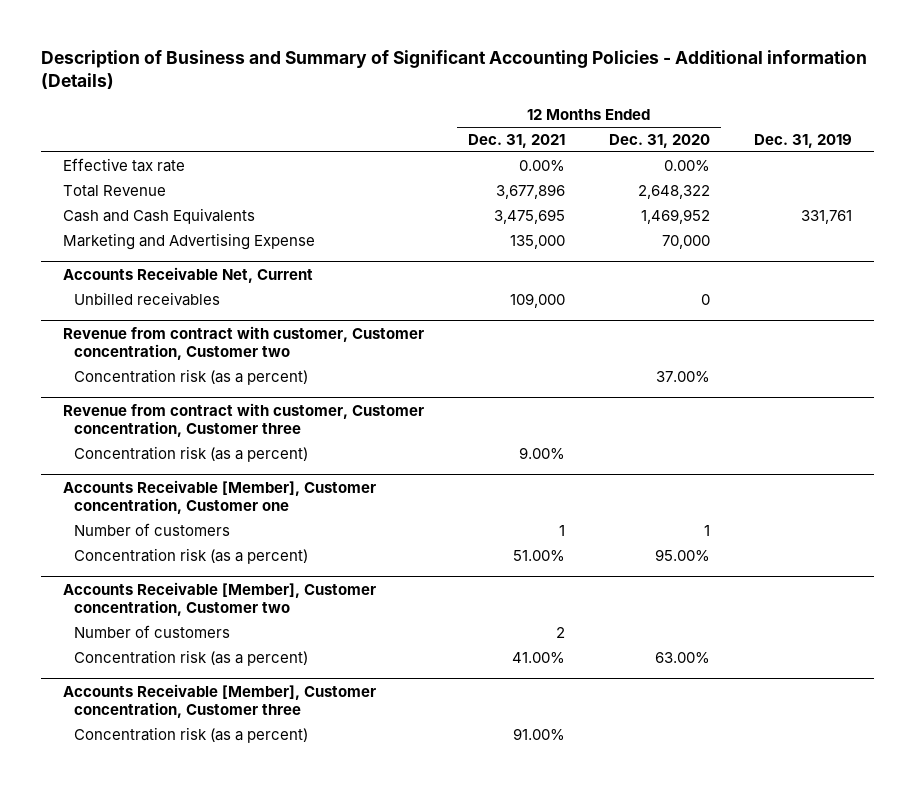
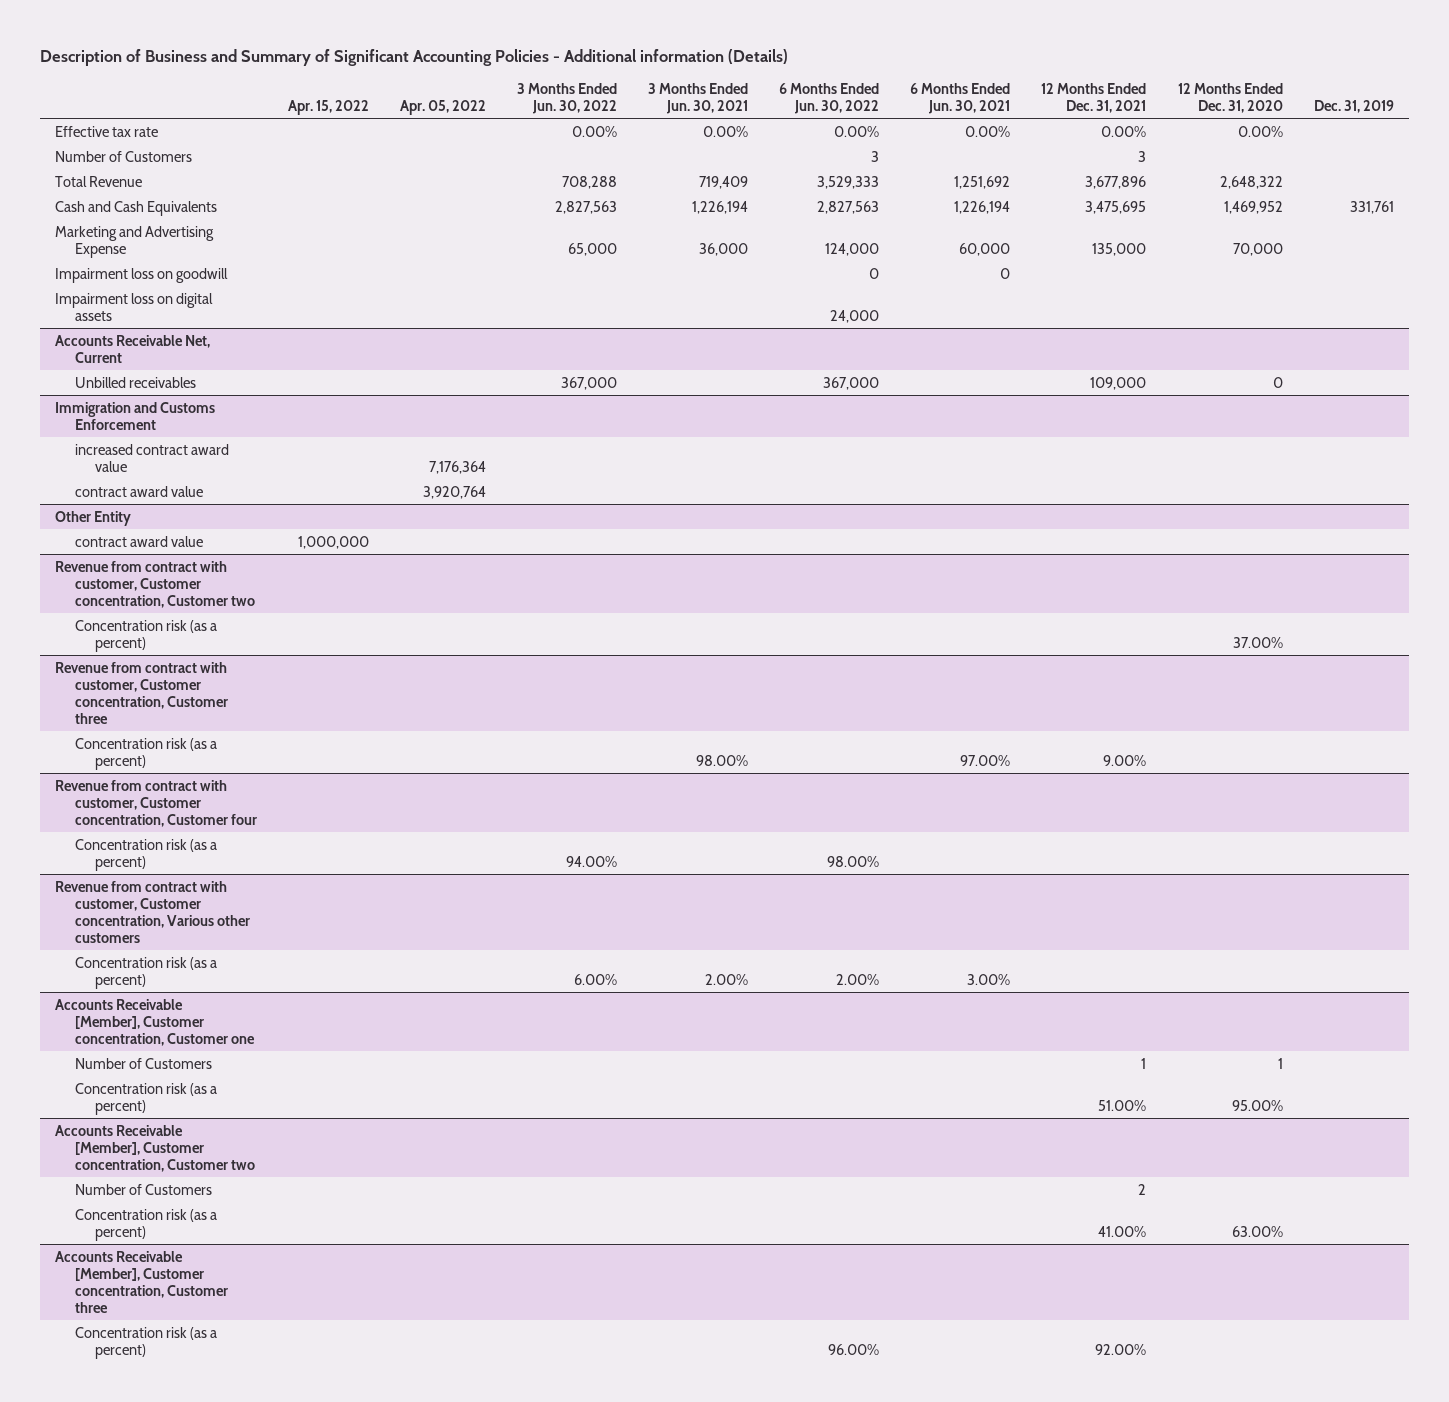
none -> [287,99,369,115] Apr. 15, 2022
none -> [400,99,487,115] Apr. 05, 2022
none -> [517,82,618,114] 3 Months Ended Jun. 30, 2022
none -> [648,82,749,114] 3 Months Ended Jun. 30, 2021
none -> [779,82,880,114] 6 Months Ended Jun. 30, 2022
none -> [910,82,1011,114] 6 Months Ended Jun. 30, 2021
none -> [55,150,193,162] Number of Customers
none -> [55,267,229,283] Impairment loss on goodwill
none -> [55,292,214,321] Impairment loss on digital assets
none -> [55,401,216,430] Immigration and Customs Enforcement
none -> [74,443,229,472] increased contract award value
none -> [74,485,203,497] contract award value
none -> [55,510,132,526] Other Entity
none -> [74,535,203,547] contract award value
none -> [55,779,257,827] Revenue from contract with customer, Customer concentration, Customer four
none -> [74,838,217,871] Concentration risk (as a percent)
none -> [55,880,250,943] Revenue from contract with customer, Customer concentration, Various other customers
none -> [74,956,217,989] Concentration risk (as a percent)
[74,522,231,536] Number of customers -> [74,1057,212,1069] Number of Customers
[74,624,231,638] Number of customers -> [74,1183,212,1195] Number of Customers
[512,727,565,740] 91.00% -> [1095,1343,1147,1355] 92.00%

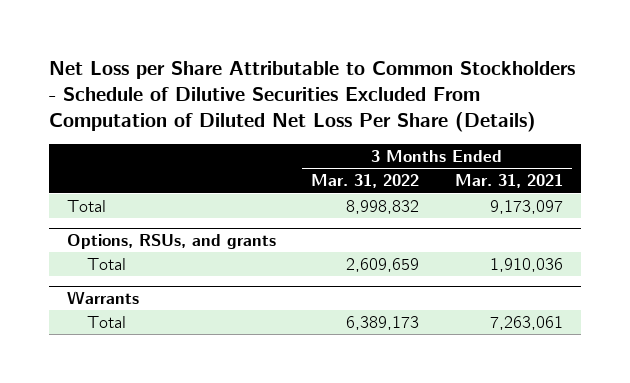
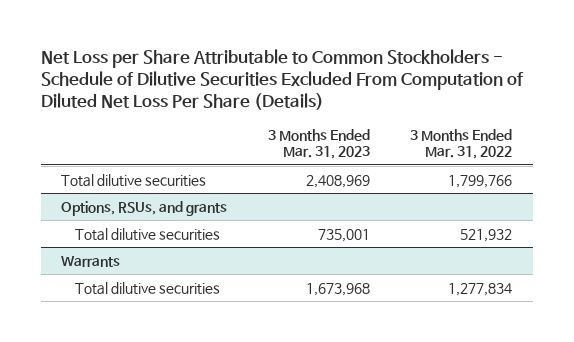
[454,174,563,189] Mar. 31, 2021 -> none
none -> [267,128,370,160] 3 Months Ended Mar. 31, 2023
[66,199,106,212] Total -> [61,173,207,187] Total dilutive securities
[346,199,420,214] 8,998,832 -> [448,174,513,188] 1,799,766
[87,257,127,270] Total -> [74,227,220,241] Total dilutive securities
[346,257,420,272] 2,609,659 -> [460,228,513,242] 521,932
[87,315,127,328] Total -> [74,281,220,295] Total dilutive securities
[346,315,420,330] 6,389,173 -> [448,282,513,296] 1,277,834

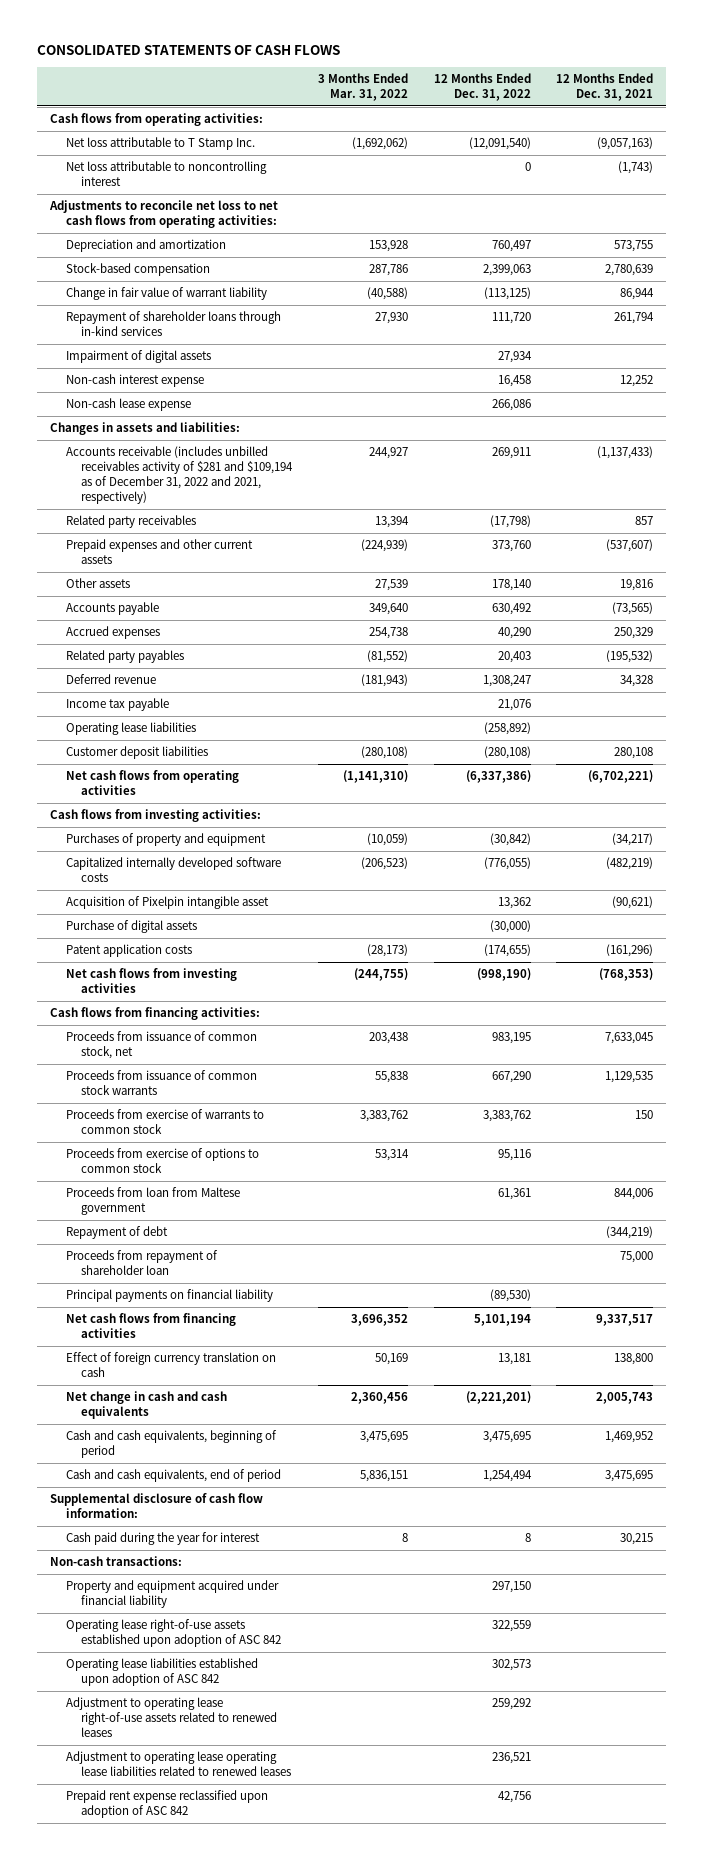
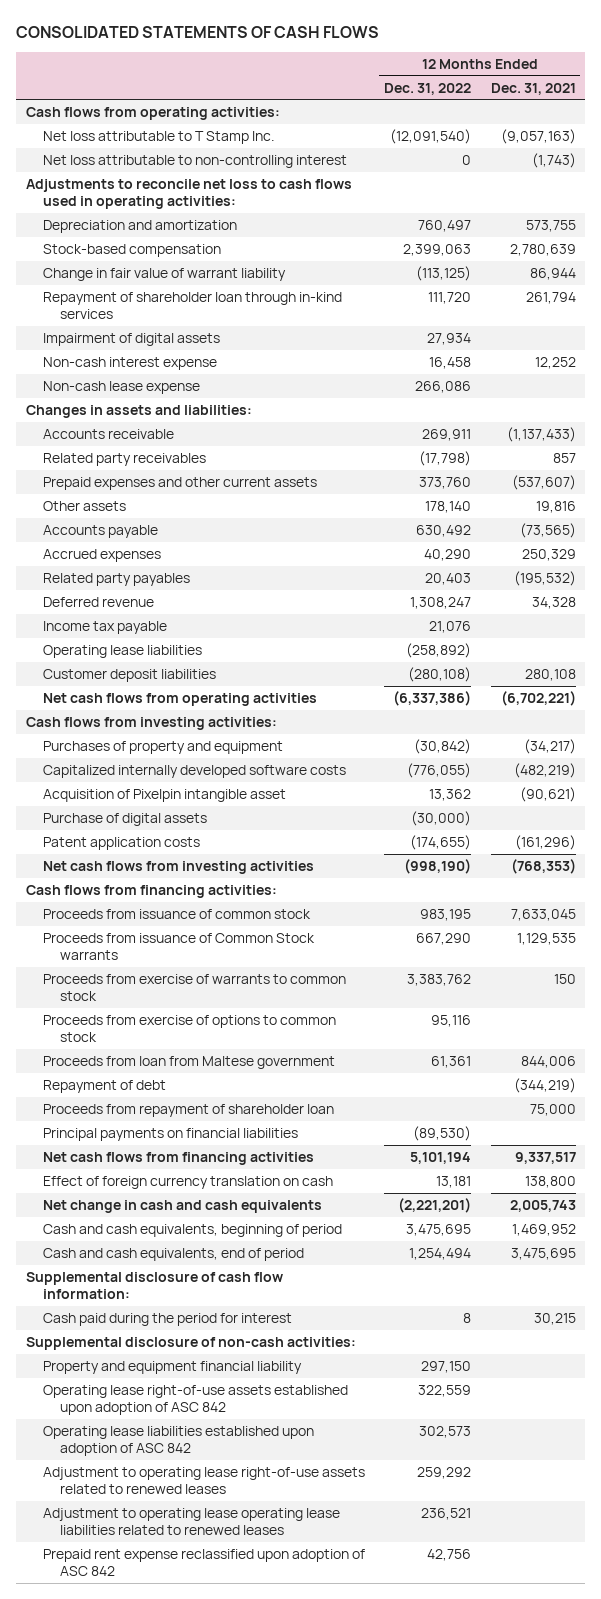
[318,73,409,101] 3 Months Ended Mar. 31, 2022 -> none
[65,161,267,187] Net loss attributable to noncontrolling interest -> [42,155,347,169] Net loss attributable to non-controlling interest
[49,200,279,229] Adjustments to reconcile net loss to net cash flows from operating activities: -> [25,179,352,210] Adjustments to reconcile net loss to cash flows used in operating activities:
[65,311,281,337] Repayment of shareholder loans through in-kind services -> [42,292,342,320] Repayment of shareholder loan through in-kind services
[65,446,294,504] Accounts receivable (includes unbilled receivables activity of $281 and $109,194 as of December 31, 2022 and 2021, respectively) -> [42,429,174,440] Accounts receivable
[65,1031,257,1060] Proceeds from issuance of common stock, net -> [42,909,311,920] Proceeds from issuance of common stock
[65,1070,257,1096] Proceeds from issuance of common stock warrants -> [42,933,315,961] Proceeds from issuance of Common Stock warrants
[65,1289,273,1303] Principal payments on financial liability -> [42,1128,298,1142] Principal payments on financial liabilities
[65,1532,260,1546] Cash paid during the year for interest -> [42,1313,292,1327] Cash paid during the period for interest
[50,1556,183,1567] Non-cash transactions: -> [25,1337,356,1351] Supplemental disclosure of non-cash activities:
[65,1580,279,1609] Property and equipment acquired under financial liability -> [42,1361,302,1375] Property and equipment financial liability

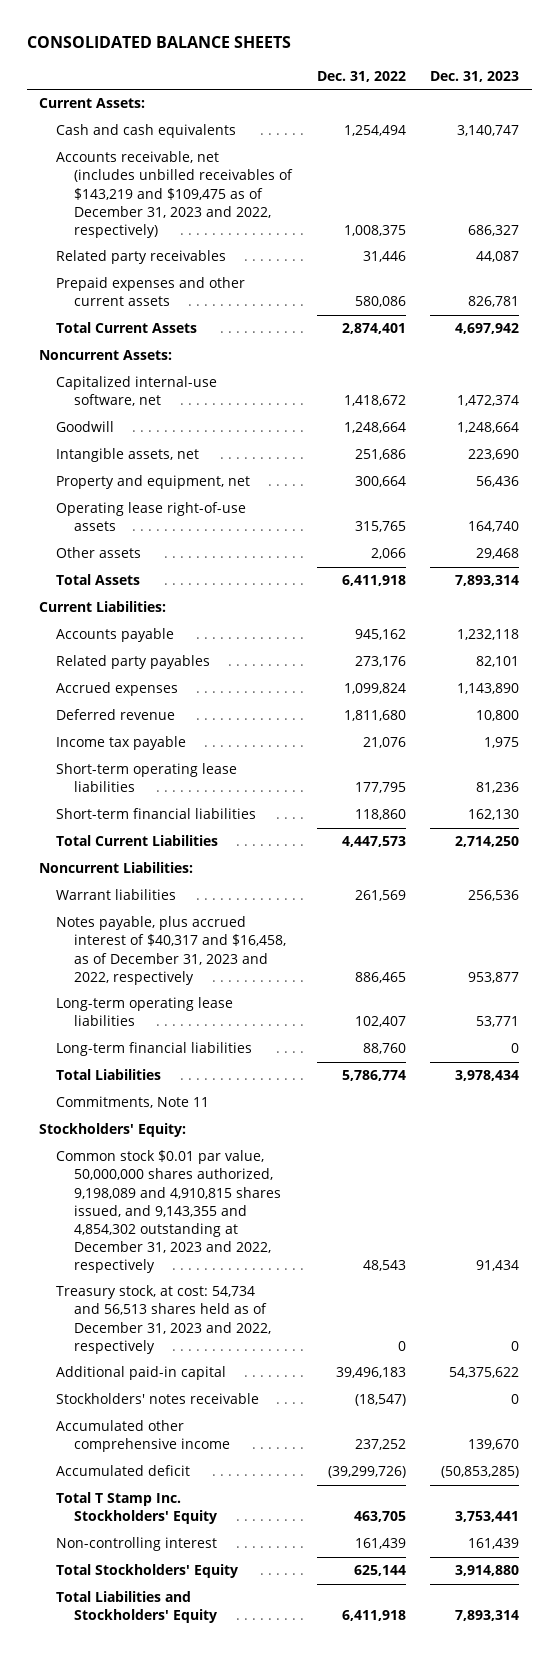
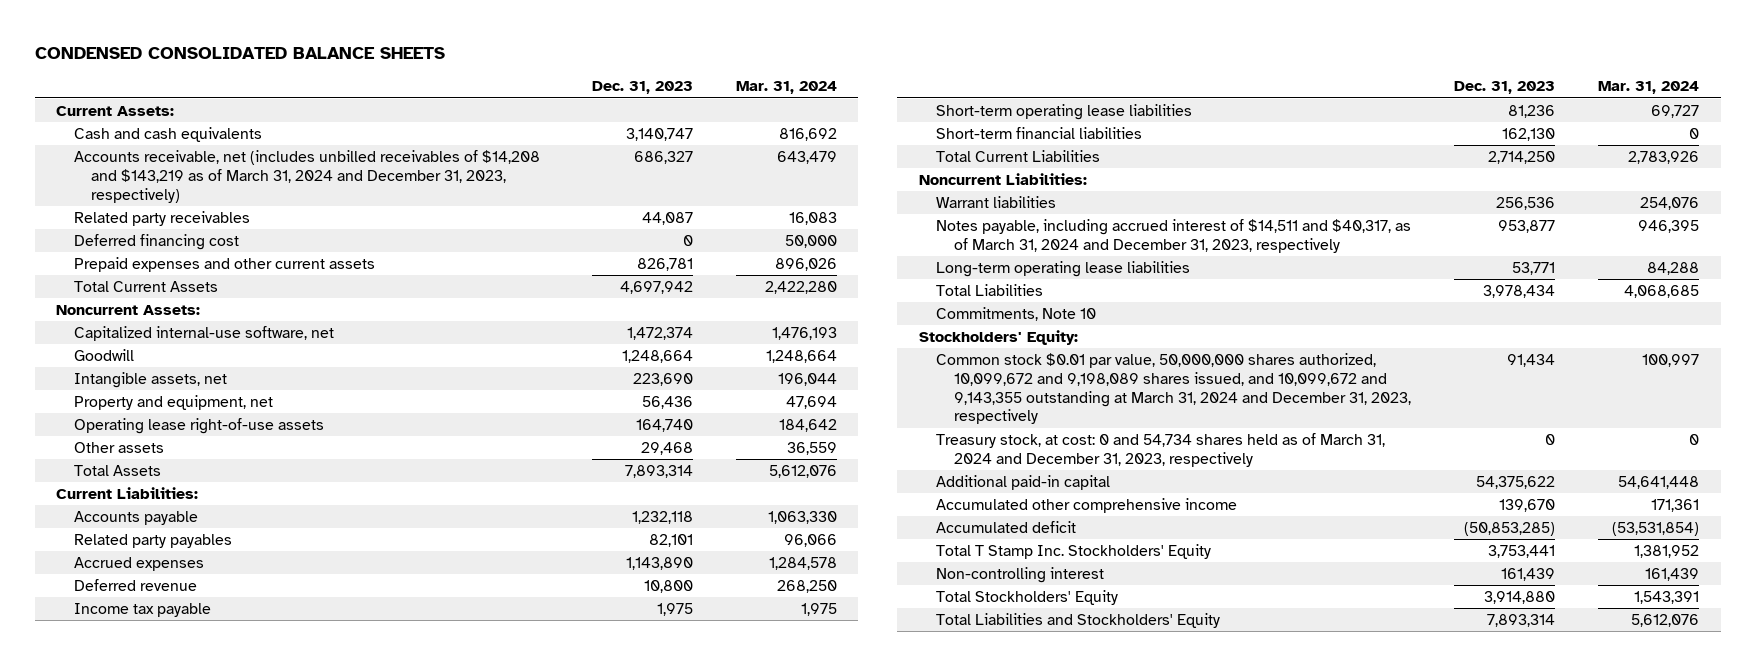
[26,36,291,49] CONSOLIDATED BALANCE SHEETS -> [34,47,445,60] CONDENSED CONSOLIDATED BALANCE SHEETS
[316,70,406,82] Dec. 31, 2022 -> none
none -> [735,81,837,95] Mar. 31, 2024
[56,151,294,238] Accounts receivable, net (includes unbilled receivables of $143,219 and $109,475 as of December 31, 2023 and 2022, respectively) -> [73,149,540,203] Accounts receivable, net (includes unbilled receivables of $14,208 and $143,219 as of March 31, 2024 and December 31, 2023, respectively)
none -> [73,233,239,250] Deferred financing cost
[56,916,287,985] Notes payable, plus accrued interest of $40,317 and $16,458, as of December 31, 2023 and 2022, respectively -> [936,218,1412,253] Notes payable, including accrued interest of $14,511 and $40,317, as of March 31, 2024 and December 31, 2023, respectively
[56,1042,253,1057] Long-term financial liabilities -> none
[56,1096,210,1109] Commitments, Note 11 -> [936,306,1097,321] Commitments, Note 10
[56,1150,282,1273] Common stock $0.01 par value, 50,000,000 shares authorized, 9,198,089 and 4,910,815 shares issued, and 9,143,355 and 4,854,302 outstanding at December 31, 2023 and 2022, respectively -> [936,352,1411,425] Common stock $0.01 par value, 50,000,000 shares authorized, 10,099,672 and 9,198,089 shares issued, and 10,099,672 and 9,143,355 outstanding at March 31, 2024 and December 31, 2023, respectively
[56,1285,272,1354] Treasury stock, at cost: 54,734 and 56,513 shares held as of December 31, 2023 and 2022, respectively -> [936,432,1386,467] Treasury stock, at cost: 0 and 54,734 shares held as of March 31, 2024 and December 31, 2023, respectively
[56,1393,260,1405] Stockholders' notes receivable -> none

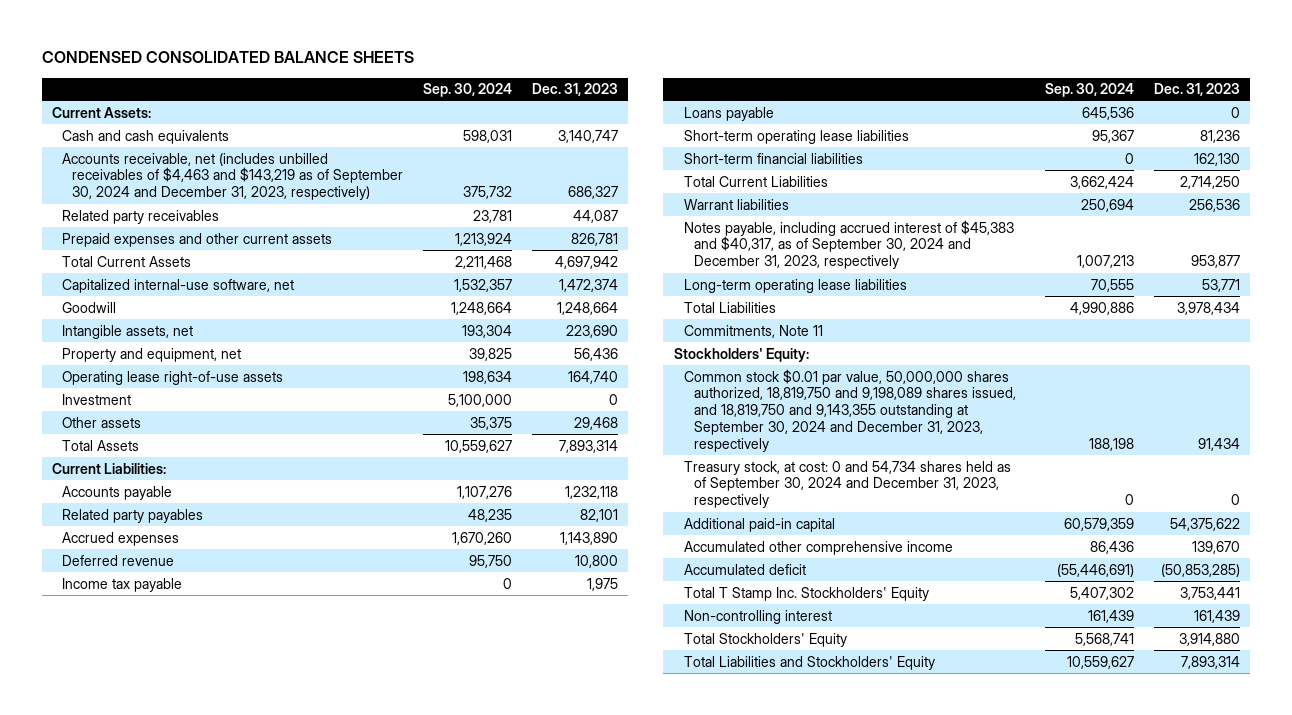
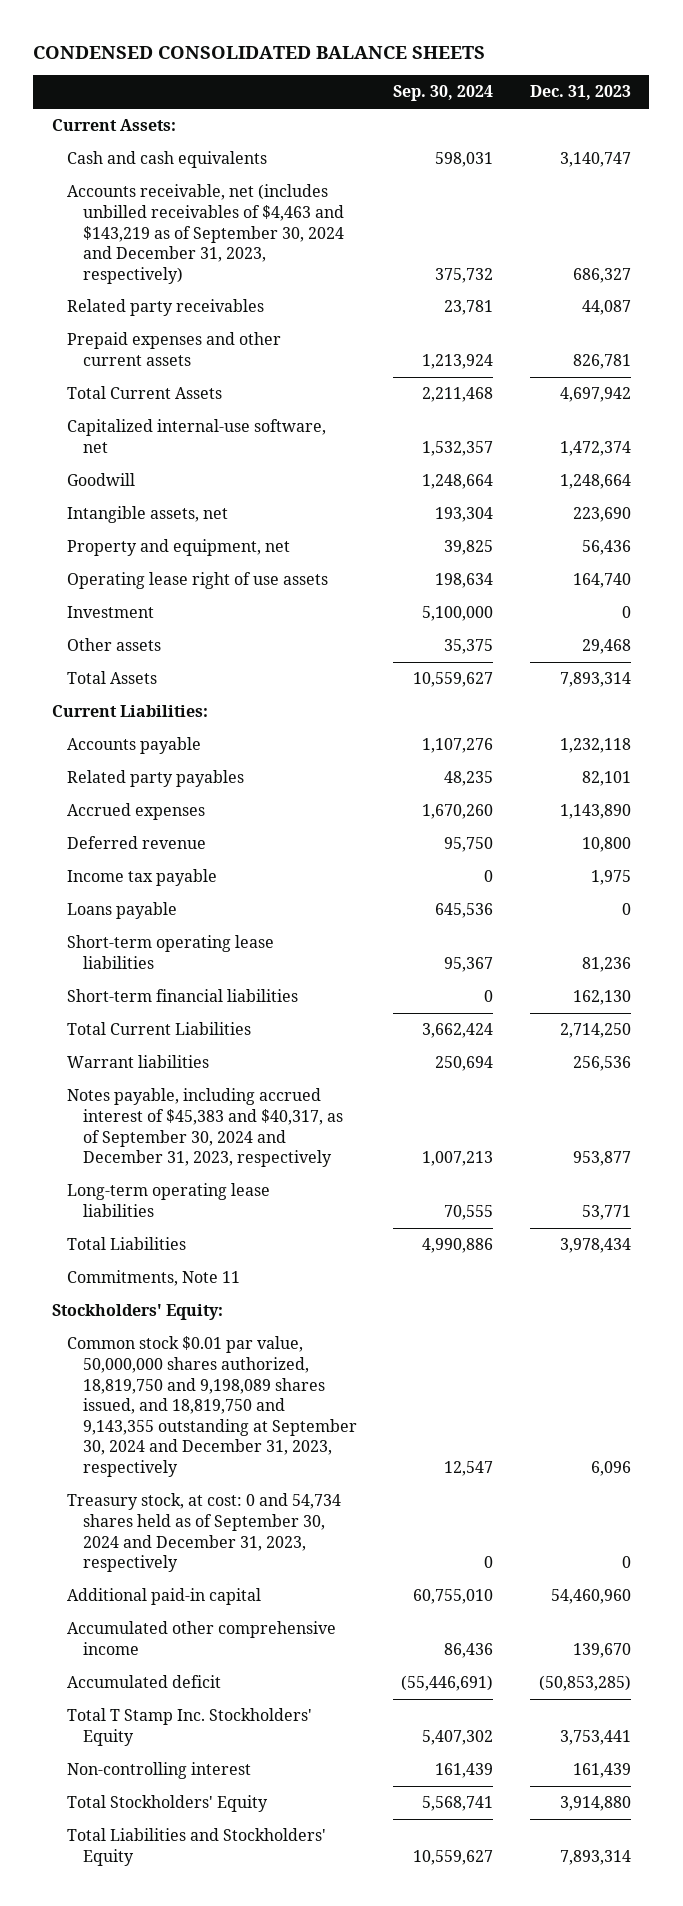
[61,370,283,385] Operating lease right-of-use assets -> [67,572,329,590] Operating lease right of use assets
[1088,438,1134,452] 188,198 -> [444,1460,494,1476] 12,547
[1197,438,1240,452] 91,434 -> [591,1460,632,1476] 6,096
[1063,517,1134,531] 60,579,359 -> [413,1589,494,1605] 60,755,010
[1169,517,1240,531] 54,375,622 -> [551,1589,632,1605] 54,460,960

